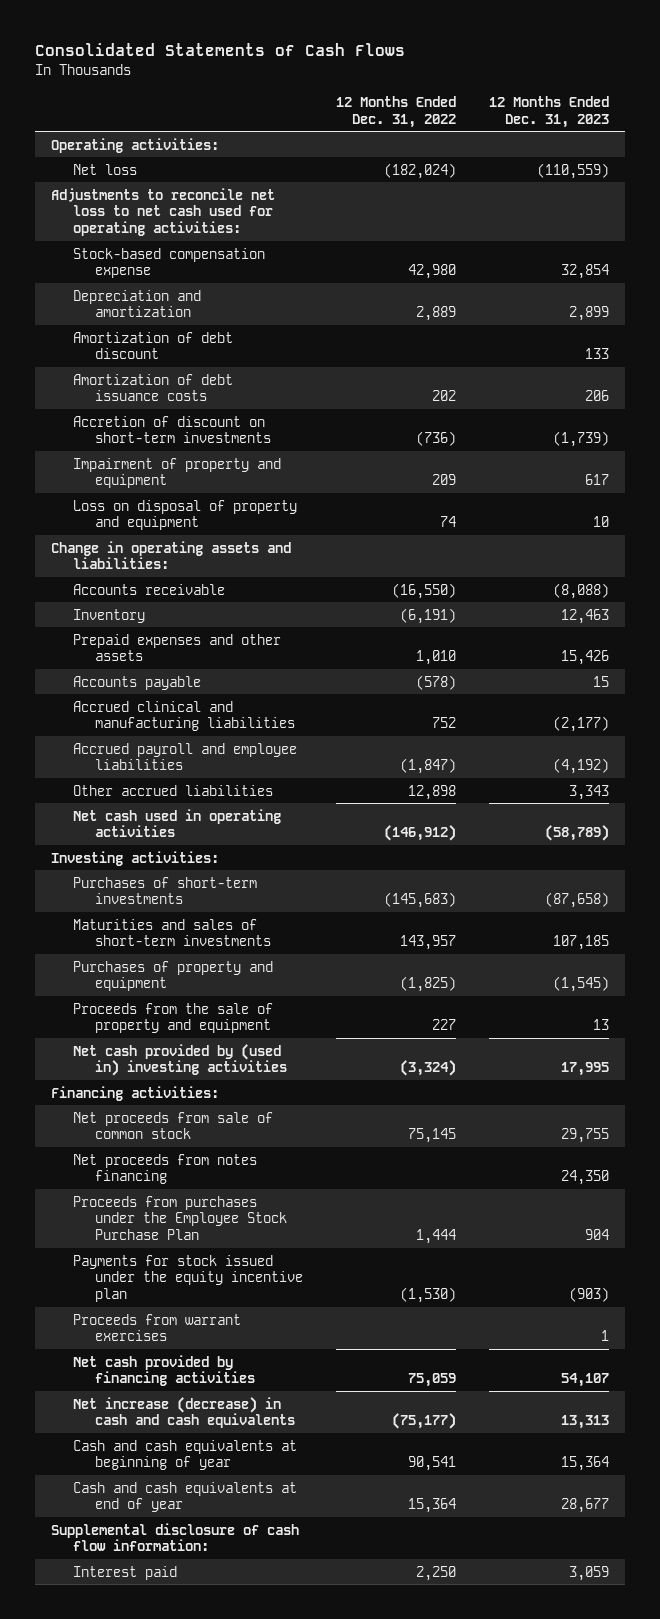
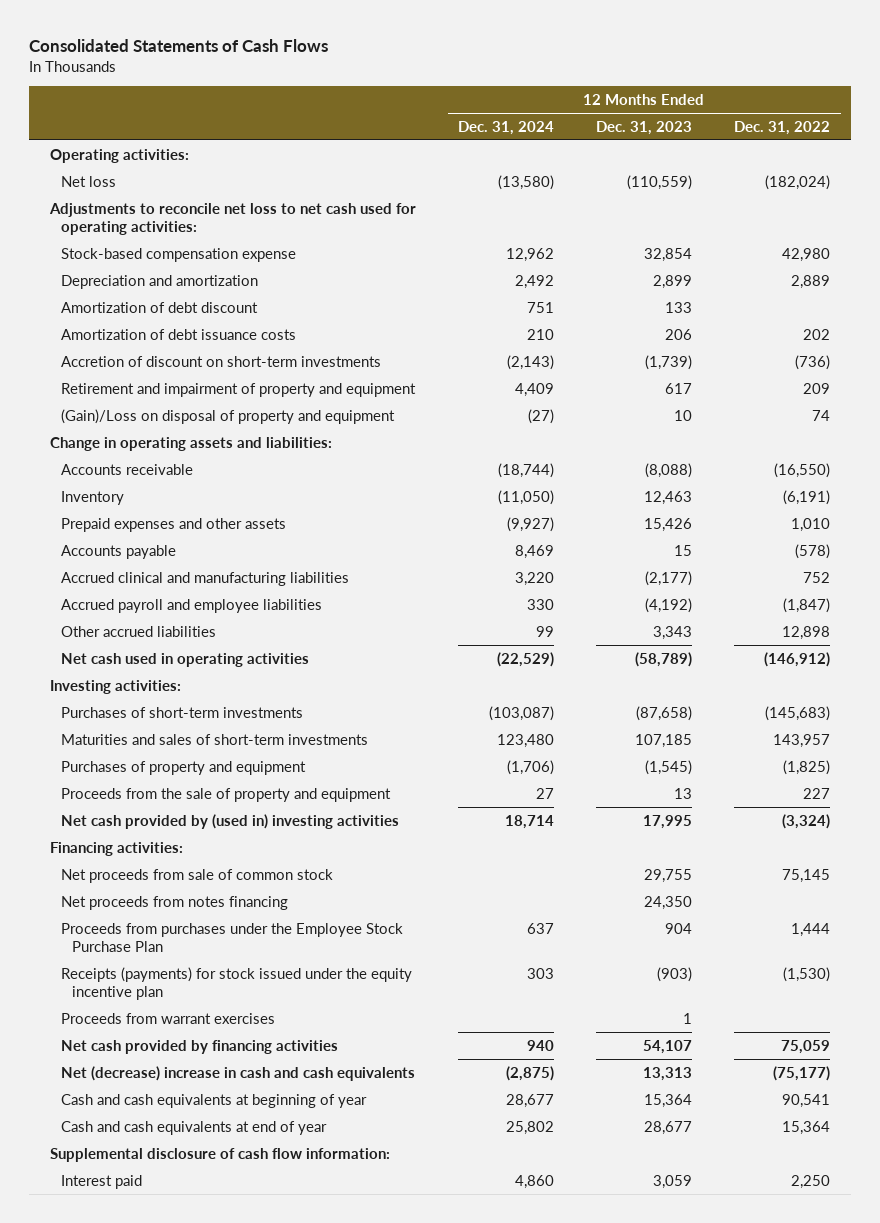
none -> [458,120,555,135] Dec. 31, 2024
[73,457,282,489] Impairment of property and equipment -> [60,382,416,397] Retirement and impairment of property and equipment
[73,499,298,531] Loss on disposal of property and equipment -> [60,408,395,424] (Gain)/Loss on disposal of property and equipment
[73,1254,304,1302] Payments for stock issued under the equity incentive plan -> [60,966,412,1001] Receipts (payments) for stock issued under the equity incentive plan
[73,1396,296,1429] Net increase (decrease) in cash and cash equivalents -> [60,1065,415,1081] Net (decrease) increase in cash and cash equivalents

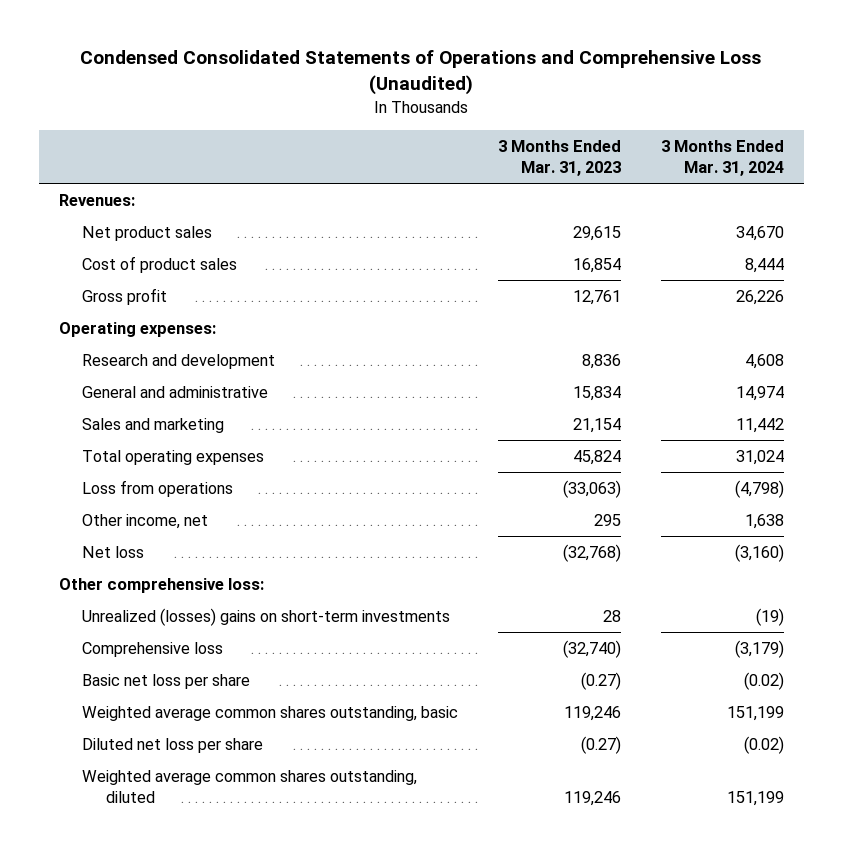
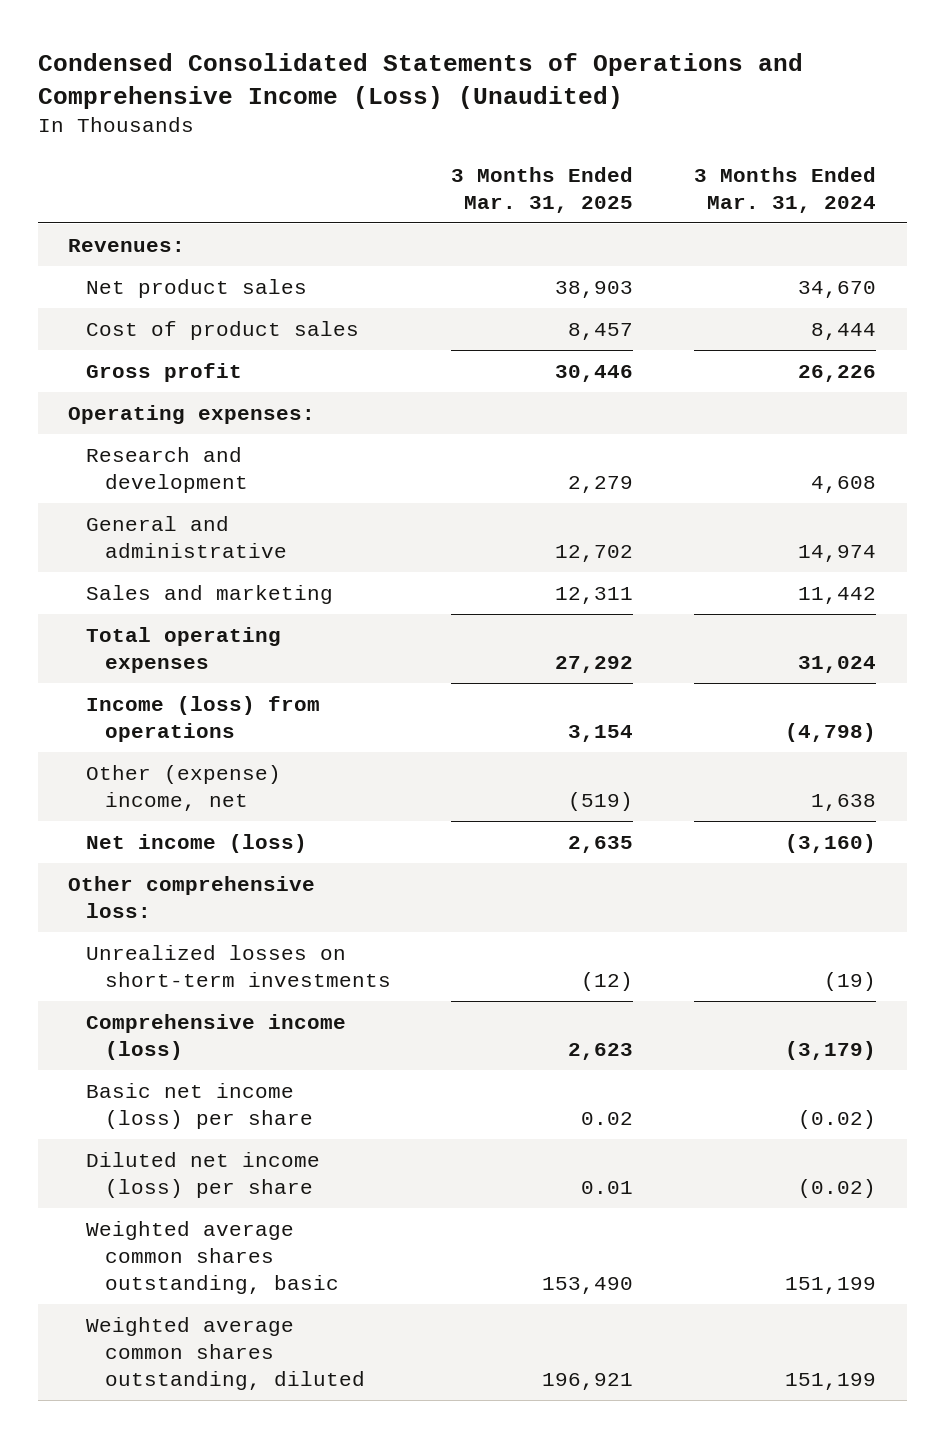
[80,50,762,96] Condensed Consolidated Statements of Operations and Comprehensive Loss (Unaudited) -> [37,52,803,109] Condensed Consolidated Statements of Operations and Comprehensive Income (Loss) (Unaudited)
[498,139,622,176] 3 Months Ended Mar. 31, 2023 -> none
none -> [451,166,634,213] 3 Months Ended Mar. 31, 2025
[82,479,234,497] Loss from operations -> [86,696,321,742] Income (loss) from operations
[82,513,209,529] Other income, net -> [86,765,282,811] Other (expense) income, net
[82,545,145,558] Net loss -> [86,834,308,854] Net income (loss)
[82,607,451,626] Unrealized (losses) gains on short-term investments -> [86,945,391,987] Unrealized losses on short-term investments
[82,641,224,657] Comprehensive loss -> [86,1014,347,1060] Comprehensive income (loss)
[82,673,251,689] Basic net loss per share -> [86,1083,313,1129] Basic net income (loss) per share
none -> [86,1152,321,1198] Diluted net income (loss) per share
[82,737,264,753] Diluted net loss per share -> none

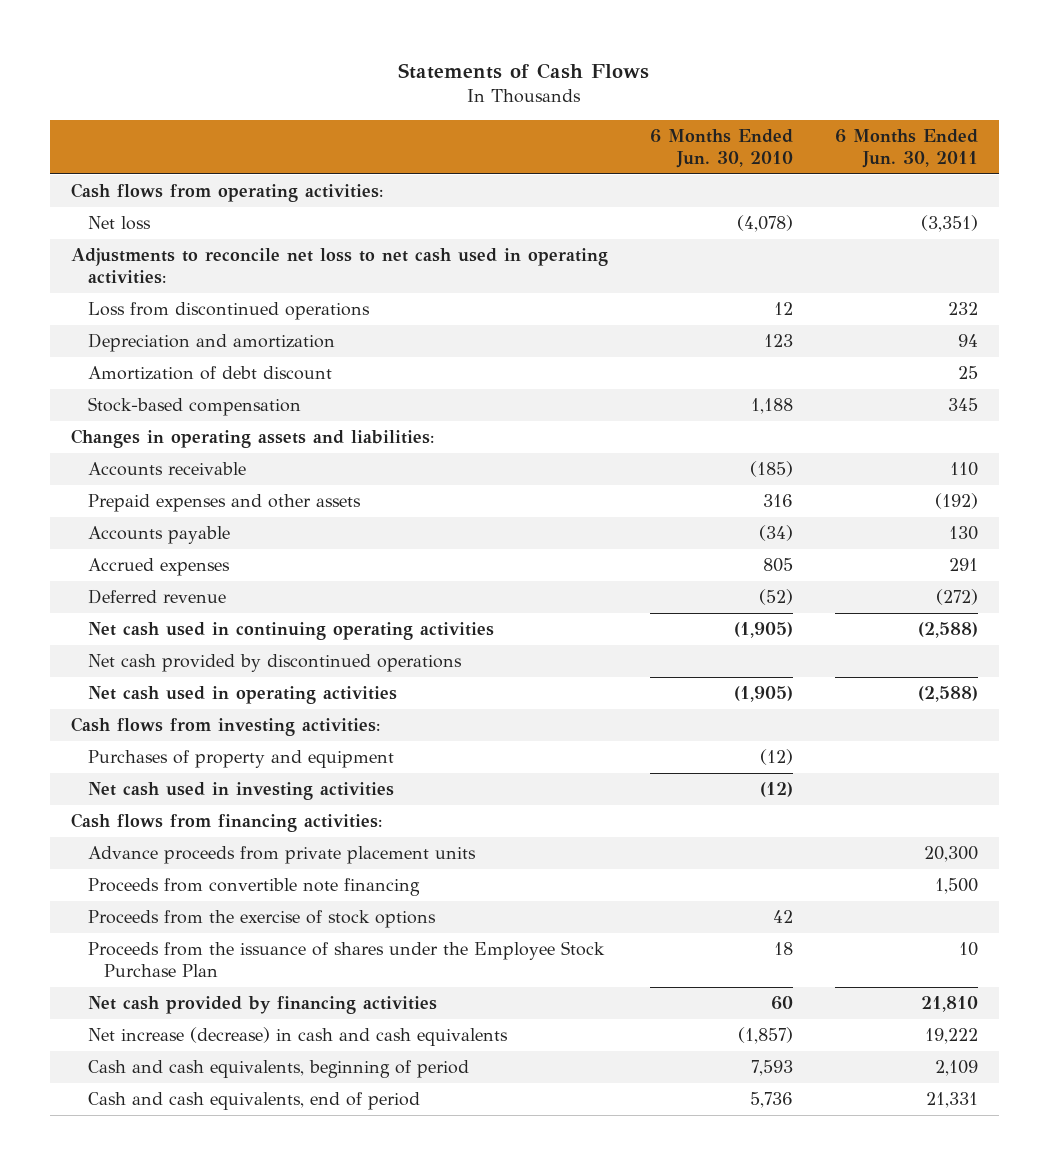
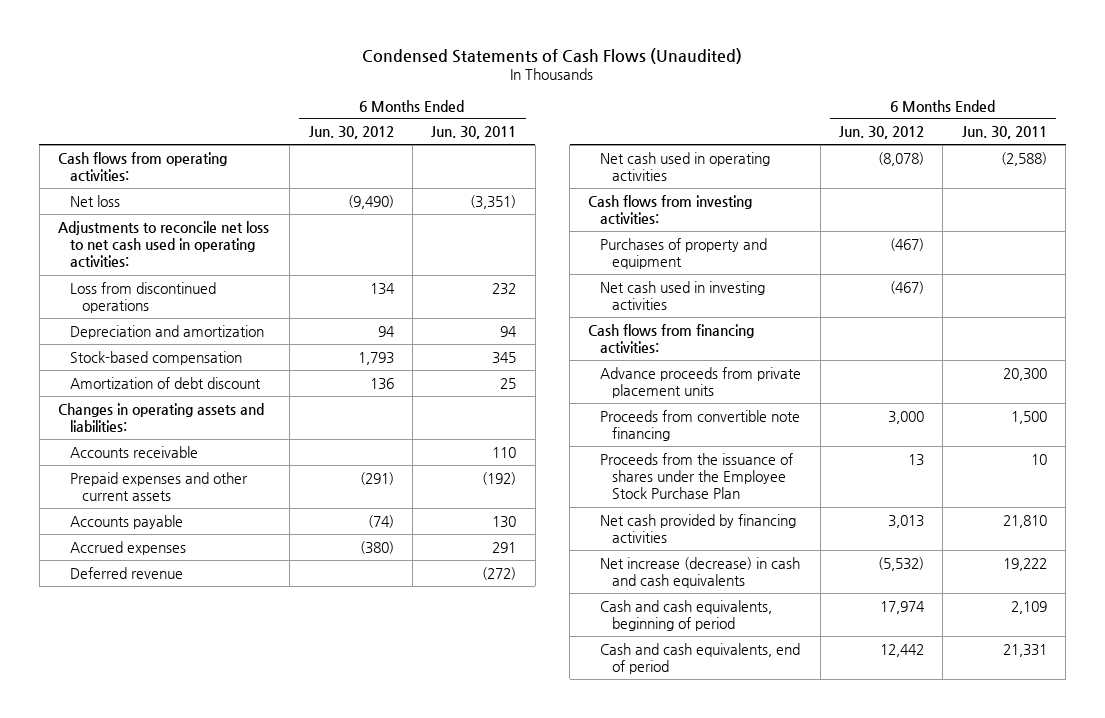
[398,62,650,79] Statements of Cash Flows -> [362,47,743,64] Condensed Statements of Cash Flows (Unaudited)
[649,129,793,168] 6 Months Ended Jun. 30, 2010 -> none
none -> [308,126,394,140] Jun. 30, 2012
[87,366,332,381] Amortization of debt discount -> [69,376,261,389] Amortization of debt discount
[87,494,361,513] Prepaid expenses and other assets -> [69,471,248,502] Prepaid expenses and other current assets
[87,622,494,641] Net cash used in continuing operating activities -> none
[87,654,462,673] Net cash provided by discontinued operations -> none
[87,910,436,929] Proceeds from the exercise of stock options -> none

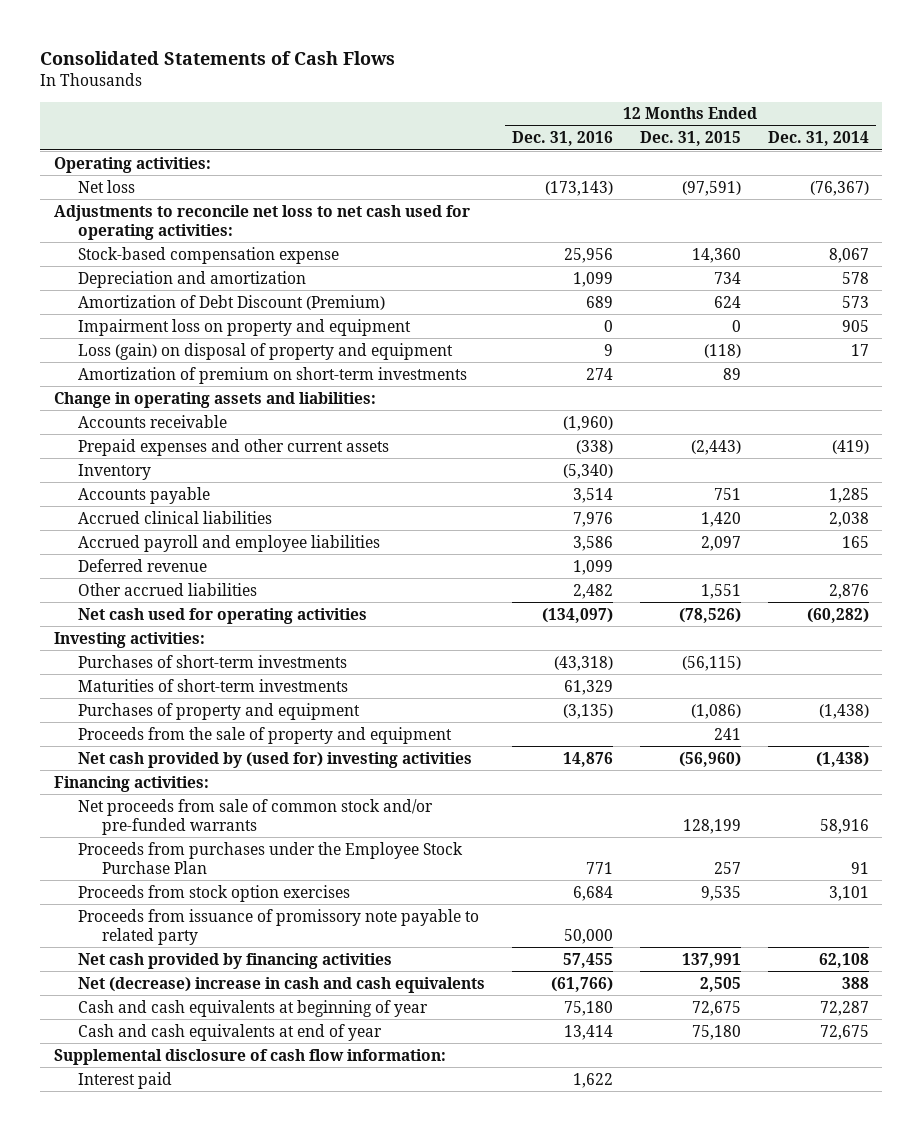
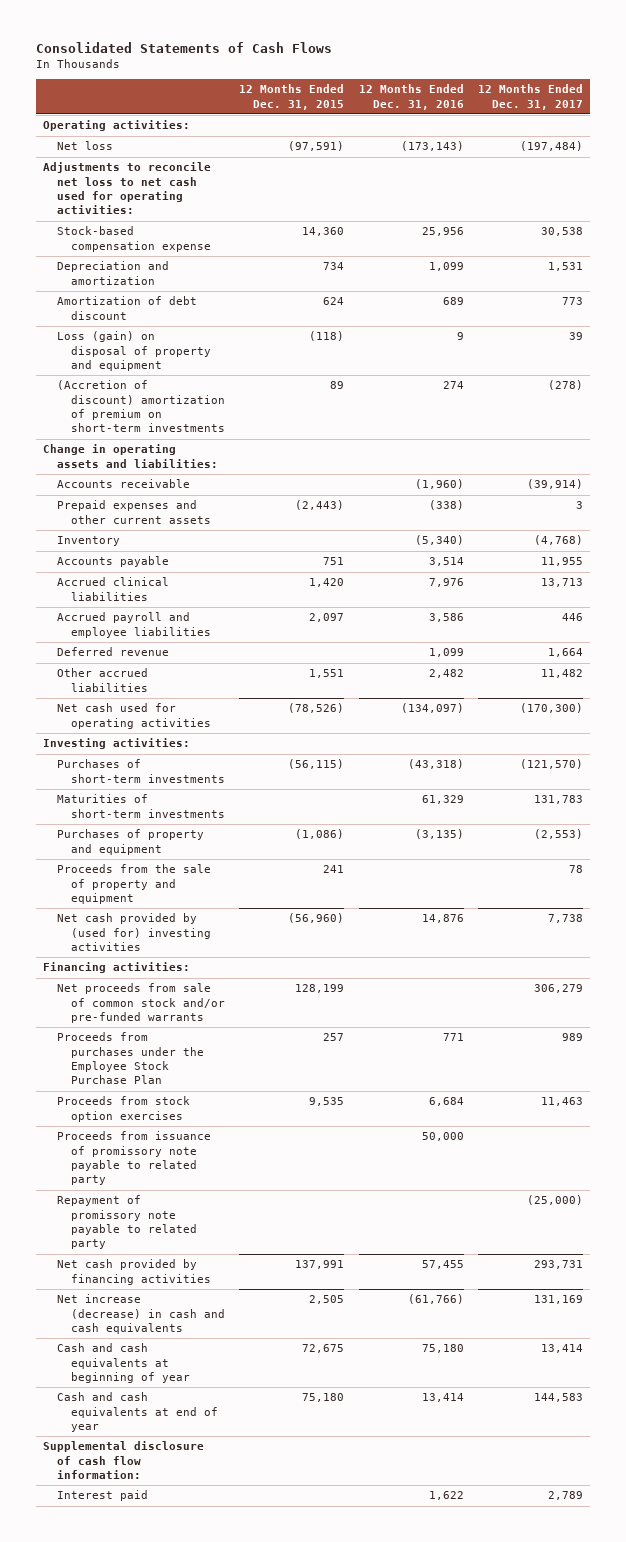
[767,131,869,147] Dec. 31, 2014 -> none
none -> [478,84,584,110] 12 Months Ended Dec. 31, 2017
[78,318,412,336] Impairment loss on property and equipment -> none
[78,294,386,310] Amortization of Debt Discount (Premium) -> [56,296,197,320] Amortization of debt discount
[78,366,468,384] Amortization of premium on short-term investments -> [56,380,226,433] (Accretion of discount) amortization of premium on short-term investments
none -> [56,1195,198,1250] Repayment of promissory note payable to related party
[78,976,486,993] Net (decrease) increase in cash and cash equivalents -> [56,1294,226,1334] Net increase (decrease) in cash and cash equivalents

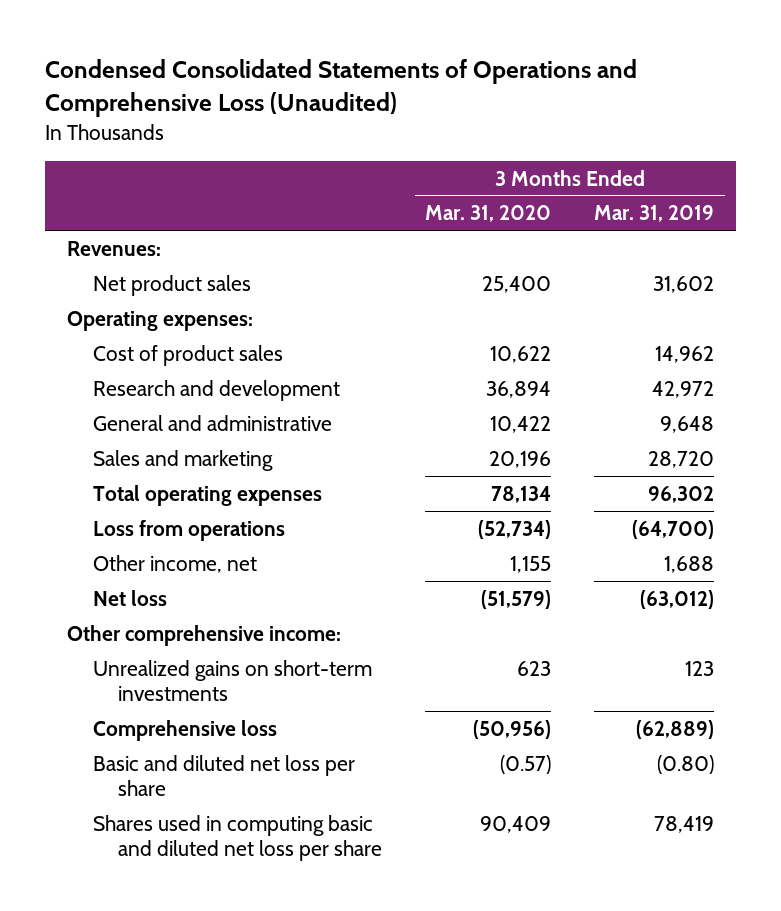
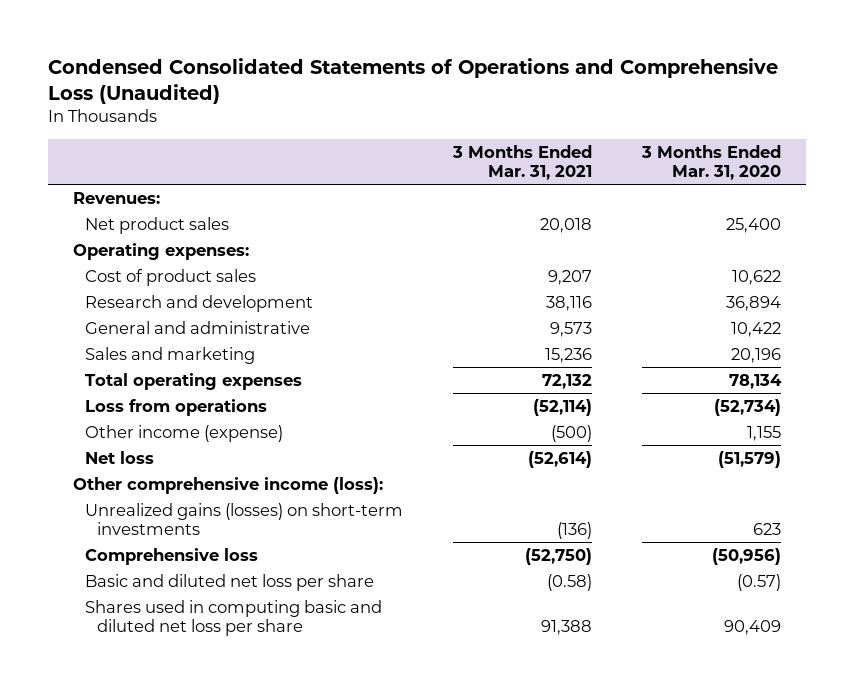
[594,205,715,223] Mar. 31, 2019 -> none
none -> [451,144,592,181] 3 Months Ended Mar. 31, 2021
[92,554,257,573] Other income, net -> [84,424,283,442] Other income (expense)
[66,624,341,646] Other comprehensive income: -> [72,476,383,494] Other comprehensive income (loss):
[92,659,372,701] Unrealized gains on short-term investments -> [84,502,403,536] Unrealized gains (losses) on short-term investments

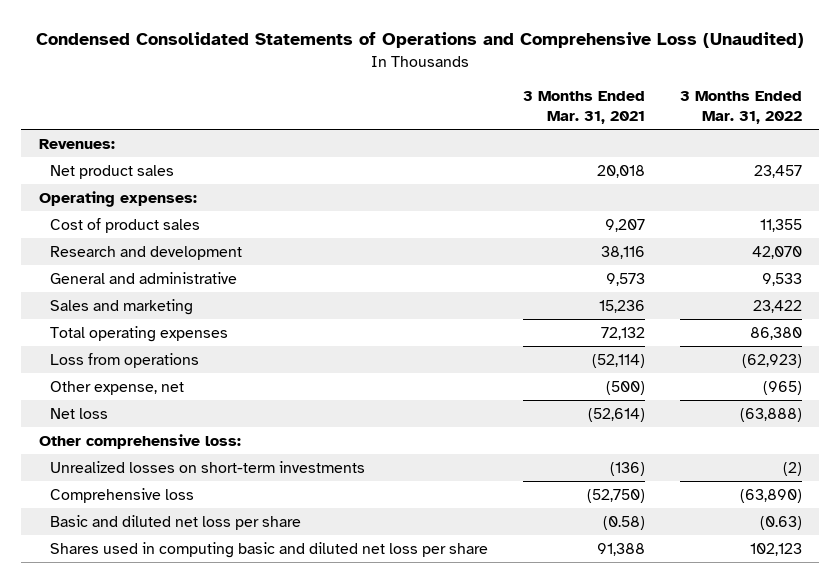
[640,144,781,181] 3 Months Ended Mar. 31, 2020 -> none
none -> [679,90,802,125] 3 Months Ended Mar. 31, 2022
[84,424,283,442] Other income (expense) -> [49,380,184,395] Other expense, net
[72,476,383,494] Other comprehensive income (loss): -> [38,433,241,449] Other comprehensive loss:
[84,502,403,536] Unrealized gains (losses) on short-term investments -> [49,460,365,473] Unrealized losses on short-term investments

